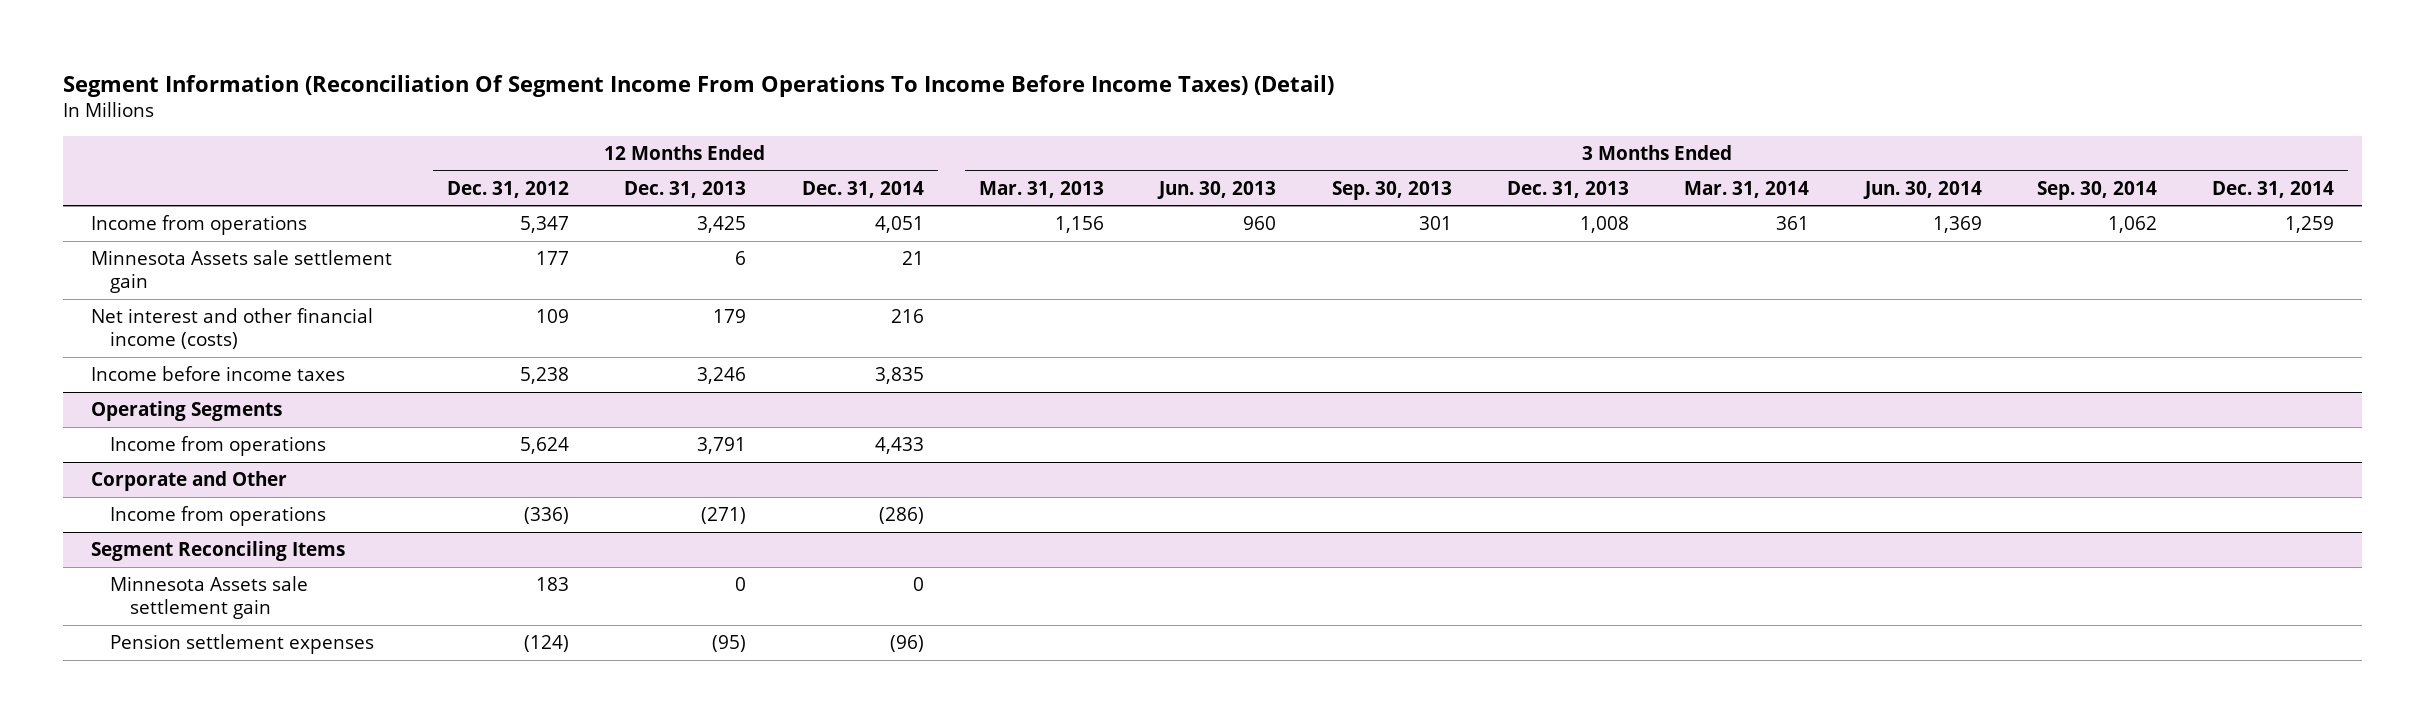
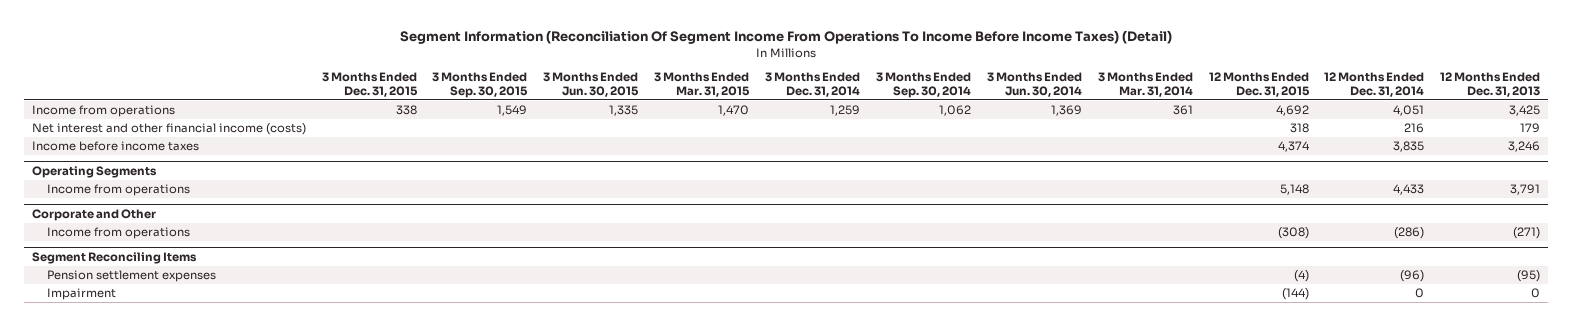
[447,180,570,198] Dec. 31, 2012 -> none
[979,180,1105,198] Mar. 31, 2013 -> none
[1157,180,1277,199] Jun. 30, 2013 -> none
[1331,180,1452,200] Sep. 30, 2013 -> none
[1507,180,1630,198] Dec. 31, 2013 -> none
none -> [321,72,418,97] 3 Months Ended Dec. 31, 2015
none -> [432,72,529,98] 3 Months Ended Sep. 30, 2015
none -> [543,72,640,97] 3 Months Ended Jun. 30, 2015
none -> [654,72,751,97] 3 Months Ended Mar. 31, 2015
none -> [1208,72,1310,97] 12 Months Ended Dec. 31, 2015
[90,250,392,294] Minnesota Assets sale settlement gain -> none
[110,576,309,620] Minnesota Assets sale settlement gain -> none
none -> [47,288,117,301] Impairment

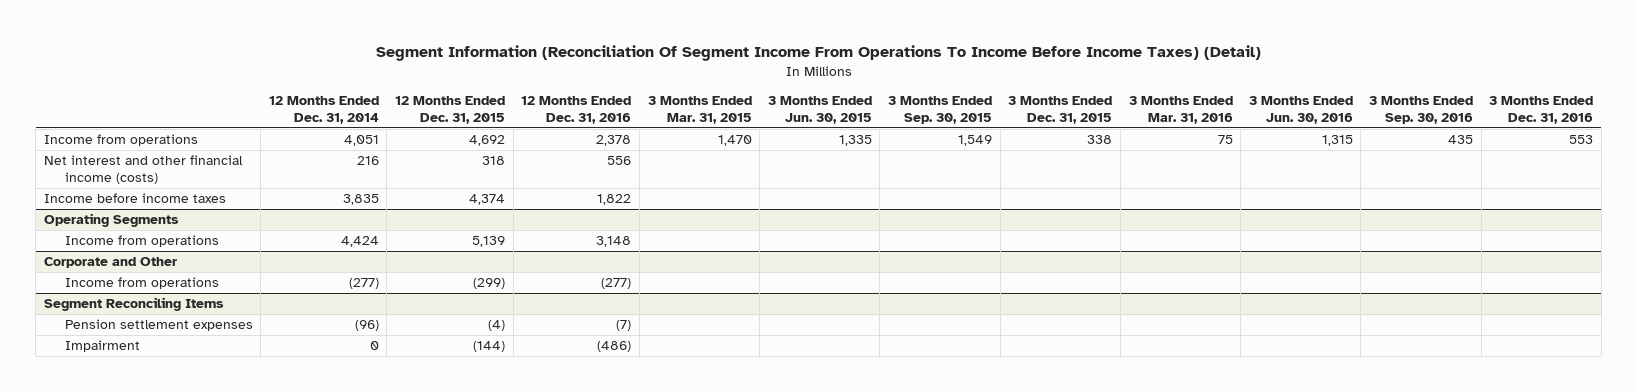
[765,72,861,97] 3 Months Ended Dec. 31, 2014 -> none
[875,72,971,98] 3 Months Ended Sep. 30, 2014 -> none
[986,72,1082,97] 3 Months Ended Jun. 30, 2014 -> none
[1097,72,1193,97] 3 Months Ended Mar. 31, 2014 -> none
[1440,72,1541,97] 12 Months Ended Dec. 31, 2013 -> none
none -> [521,96,632,124] 12 Months Ended Dec. 31, 2016
none -> [1128,96,1233,124] 3 Months Ended Mar. 31, 2016
none -> [1248,96,1353,124] 3 Months Ended Jun. 30, 2016
none -> [1369,96,1474,124] 3 Months Ended Sep. 30, 2016
none -> [1489,96,1594,124] 3 Months Ended Dec. 31, 2016
[1279,184,1309,196] 5,148 -> [472,236,506,248] 5,139
[1393,184,1425,196] 4,433 -> [340,236,379,248] 4,424
[1277,227,1309,240] (308) -> [473,278,506,290] (299)
[1394,227,1425,240] (286) -> [348,278,379,290] (277)

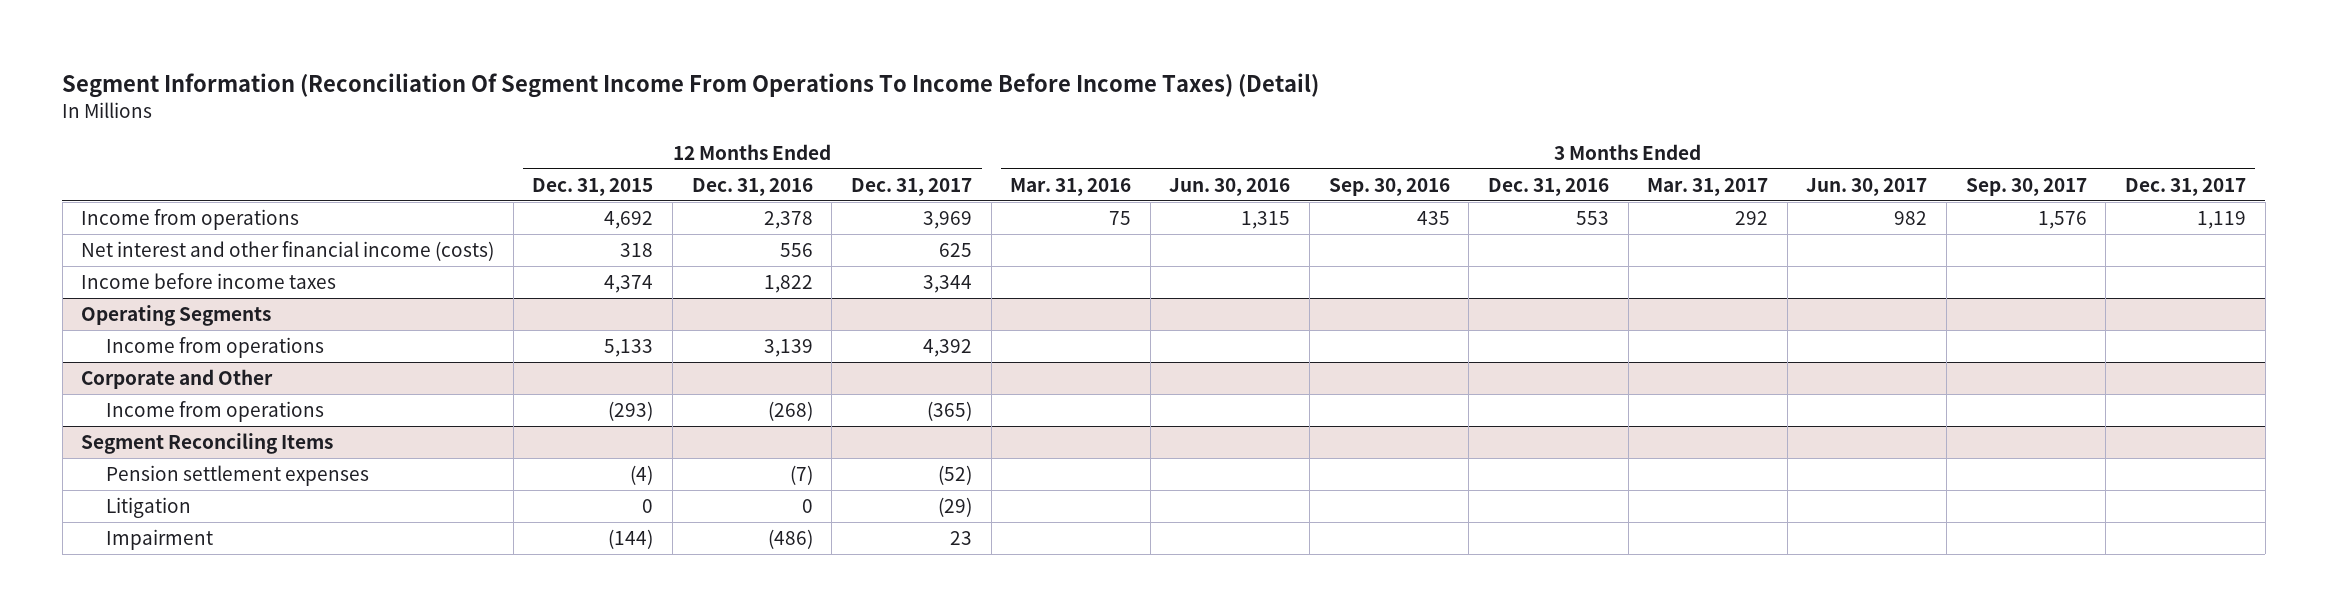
[268,96,379,124] 12 Months Ended Dec. 31, 2014 -> none
[647,96,752,124] 3 Months Ended Mar. 31, 2015 -> none
[767,96,872,124] 3 Months Ended Jun. 30, 2015 -> none
[888,96,993,124] 3 Months Ended Sep. 30, 2015 -> none
[1008,96,1113,124] 3 Months Ended Dec. 31, 2015 -> none
none -> [850,177,972,196] Dec. 31, 2017
none -> [1647,177,1769,196] Mar. 31, 2017
none -> [1806,177,1928,196] Jun. 30, 2017
none -> [1965,177,2087,196] Sep. 30, 2017
none -> [2124,177,2246,196] Dec. 31, 2017
[472,236,506,248] 5,139 -> [604,339,654,358] 5,133
[596,236,632,248] 3,148 -> [763,339,813,358] 3,139
[473,278,506,290] (299) -> [608,401,654,422] (293)
[601,278,632,290] (277) -> [767,401,813,422] (268)
none -> [105,497,191,519] Litigation

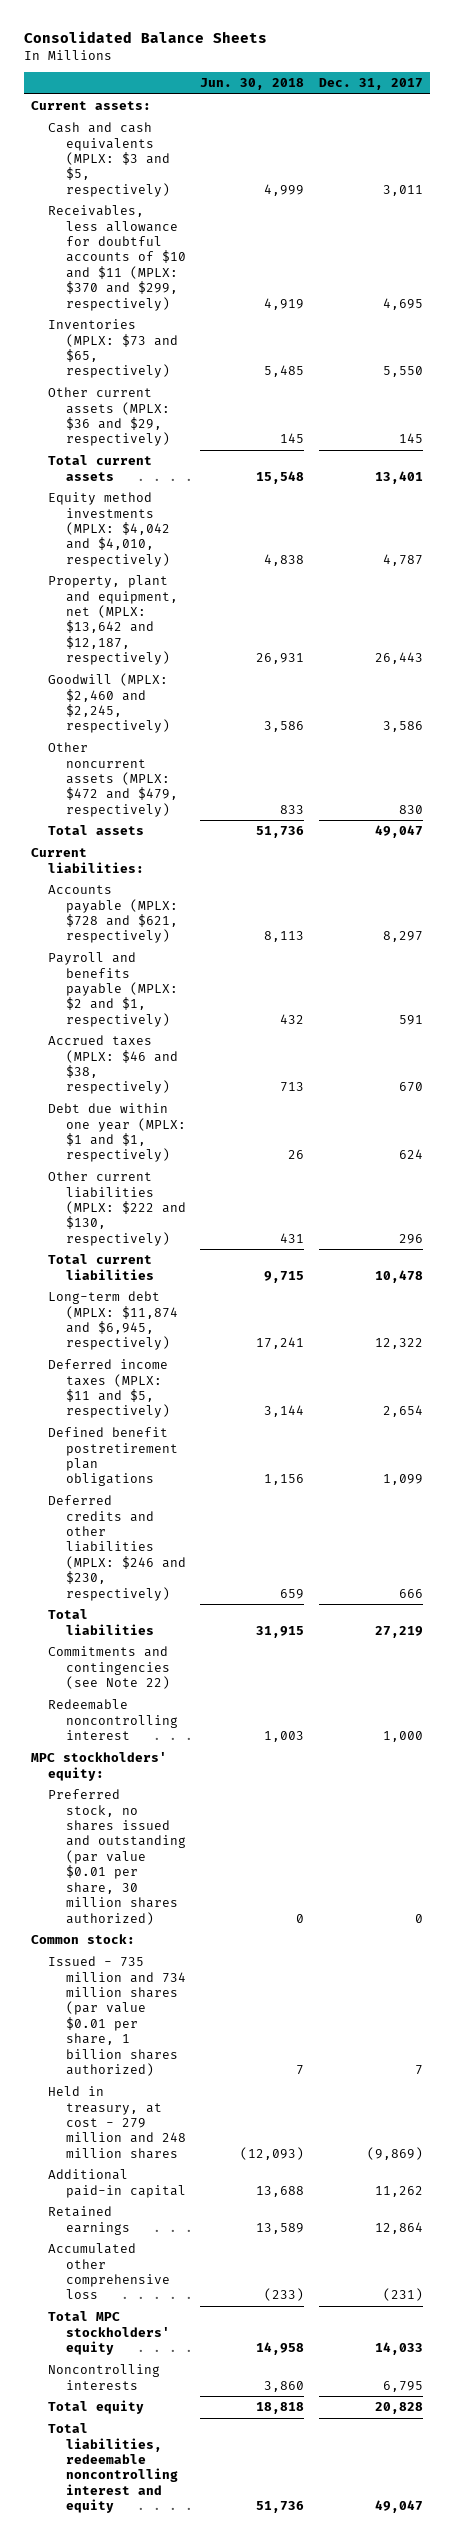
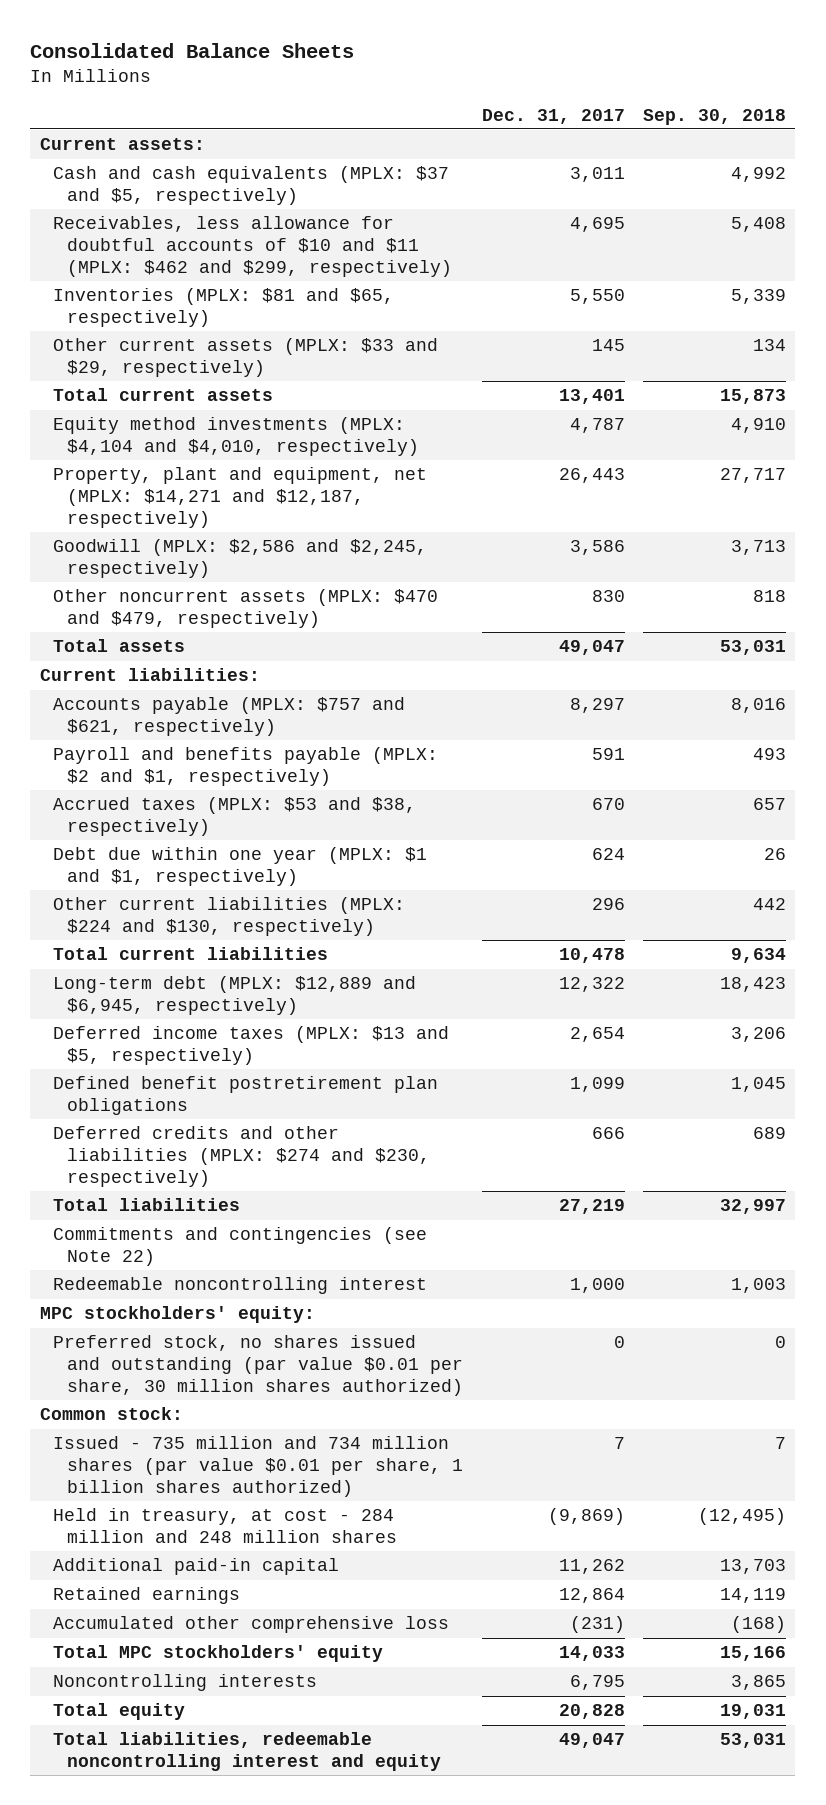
[200,77,305,90] Jun. 30, 2018 -> none
none -> [643,108,787,125] Sep. 30, 2018
[48,122,170,197] Cash and cash equivalents (MPLX: $3 and $5, respectively) -> [53,166,450,206] Cash and cash equivalents (MPLX: $37 and $5, respectively)
[48,205,186,311] Receivables, less allowance for doubtful accounts of $10 and $11 (MPLX: $370 and $299, respectively) -> [53,216,453,277] Receivables, less allowance for doubtful accounts of $10 and $11 (MPLX: $462 and $299, respectively)
[48,319,178,379] Inventories (MPLX: $73 and $65, respectively) -> [53,288,395,328] Inventories (MPLX: $81 and $65, respectively)
[48,387,170,447] Other current assets (MPLX: $36 and $29, respectively) -> [53,338,439,378] Other current assets (MPLX: $33 and $29, respectively)
[48,492,170,567] Equity method investments (MPLX: $4,042 and $4,010, respectively) -> [53,417,420,457] Equity method investments (MPLX: $4,104 and $4,010, respectively)
[48,575,178,666] Property, plant and equipment, net (MPLX: $13,642 and $12,187, respectively) -> [53,467,428,528] Property, plant and equipment, net (MPLX: $14,271 and $12,187, respectively)
[48,673,170,734] Goodwill (MPLX: $2,460 and $2,245, respectively) -> [53,539,428,579] Goodwill (MPLX: $2,586 and $2,245, respectively)
[48,742,178,817] Other noncurrent assets (MPLX: $472 and $479, respectively) -> [53,589,439,629] Other noncurrent assets (MPLX: $470 and $479, respectively)
[48,885,178,944] Accounts payable (MPLX: $728 and $621, respectively) -> [53,697,406,737] Accounts payable (MPLX: $757 and $621, respectively)
[48,1035,178,1095] Accrued taxes (MPLX: $46 and $38, respectively) -> [53,797,417,837] Accrued taxes (MPLX: $53 and $38, respectively)
[48,1171,186,1246] Other current liabilities (MPLX: $222 and $130, respectively) -> [53,897,406,937] Other current liabilities (MPLX: $224 and $130, respectively)
[48,1291,178,1351] Long-term debt (MPLX: $11,874 and $6,945, respectively) -> [53,976,417,1016] Long-term debt (MPLX: $12,889 and $6,945, respectively)
[48,1359,170,1419] Deferred income taxes (MPLX: $11 and $5, respectively) -> [53,1026,450,1066] Deferred income taxes (MPLX: $13 and $5, respectively)
[48,1495,186,1601] Deferred credits and other liabilities (MPLX: $246 and $230, respectively) -> [53,1126,431,1187] Deferred credits and other liabilities (MPLX: $274 and $230, respectively)
[48,2086,186,2159] Held in treasury, at cost - 279 million and 248 million shares -> [53,1508,398,1544] Held in treasury, at cost - 284 million and 248 million shares

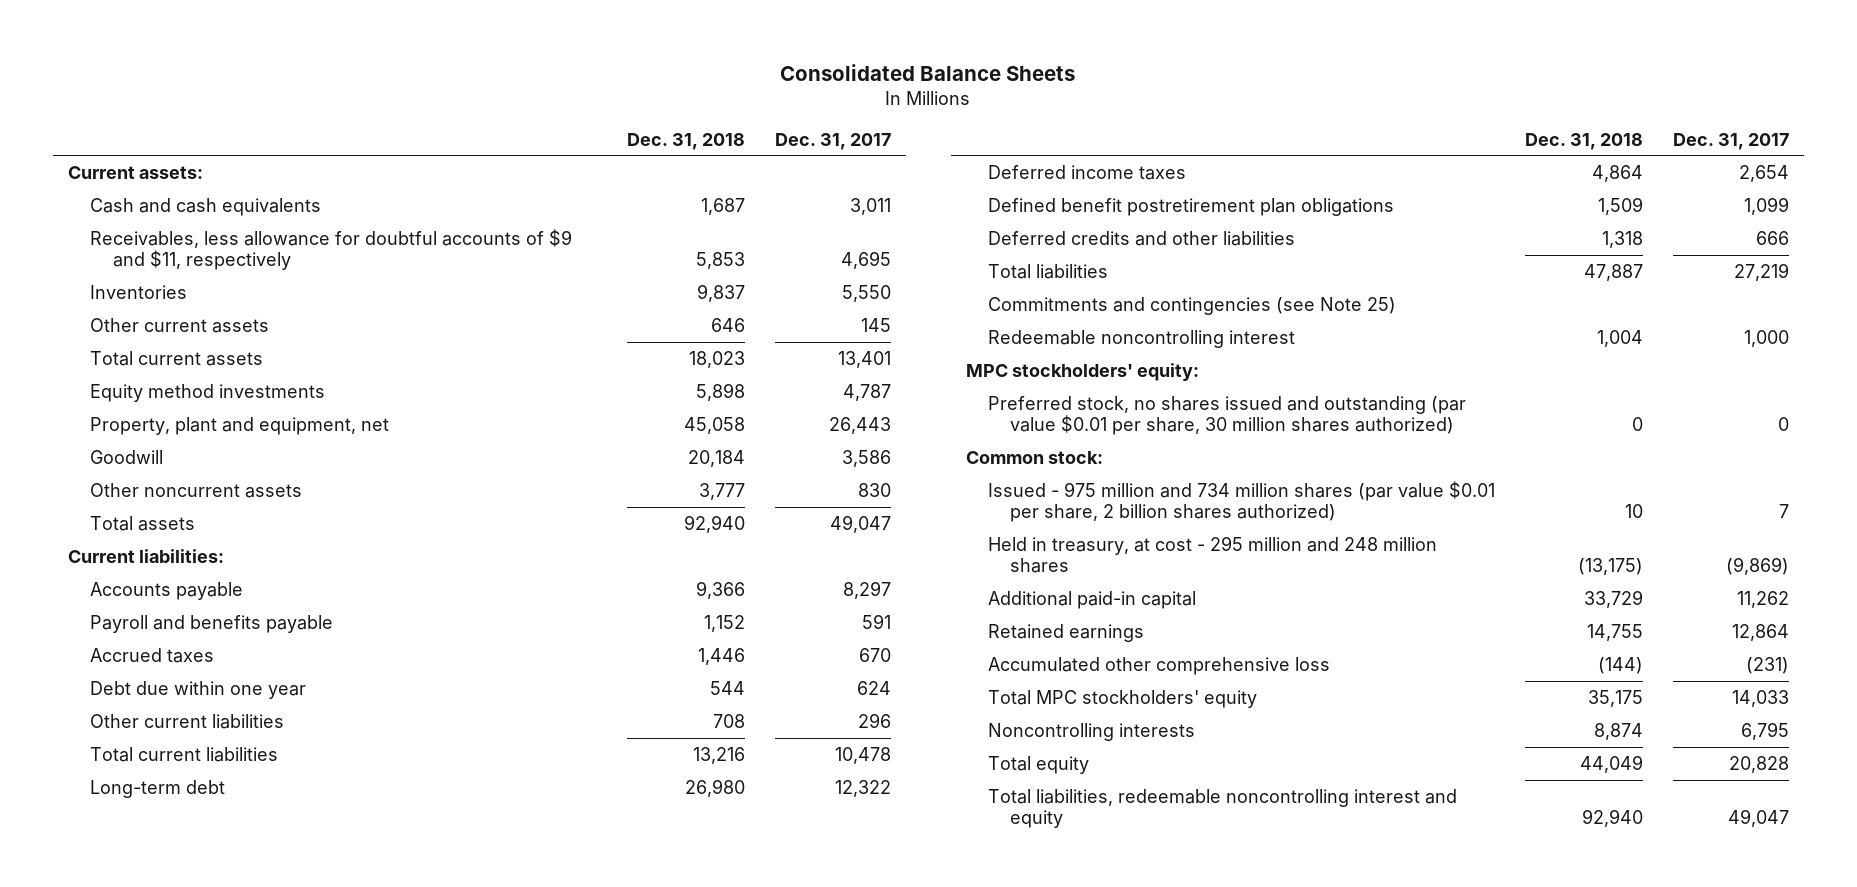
[643,108,787,125] Sep. 30, 2018 -> none
none -> [627,132,746,150] Dec. 31, 2018
[53,166,450,206] Cash and cash equivalents (MPLX: $37 and $5, respectively) -> [90,197,322,216] Cash and cash equivalents
[53,216,453,277] Receivables, less allowance for doubtful accounts of $10 and $11 (MPLX: $462 and $299, respectively) -> [90,228,573,271] Receivables, less allowance for doubtful accounts of $9 and $11, respectively
[53,288,395,328] Inventories (MPLX: $81 and $65, respectively) -> [90,284,188,299] Inventories
[53,338,439,378] Other current assets (MPLX: $33 and $29, respectively) -> [90,317,270,333] Other current assets
[53,417,420,457] Equity method investments (MPLX: $4,104 and $4,010, respectively) -> [90,383,326,402] Equity method investments
[53,467,428,528] Property, plant and equipment, net (MPLX: $14,271 and $12,187, respectively) -> [90,416,390,435] Property, plant and equipment, net
[53,539,428,579] Goodwill (MPLX: $2,586 and $2,245, respectively) -> [90,449,164,464] Goodwill
[53,589,439,629] Other noncurrent assets (MPLX: $470 and $479, respectively) -> [90,482,303,498] Other noncurrent assets
[53,697,406,737] Accounts payable (MPLX: $757 and $621, respectively) -> [90,581,244,600] Accounts payable
[53,747,439,787] Payroll and benefits payable (MPLX: $2 and $1, respectively) -> [90,614,334,633] Payroll and benefits payable
[53,797,417,837] Accrued taxes (MPLX: $53 and $38, respectively) -> [90,647,215,663] Accrued taxes
[53,847,428,887] Debt due within one year (MPLX: $1 and $1, respectively) -> [90,680,307,699] Debt due within one year
[53,897,406,937] Other current liabilities (MPLX: $224 and $130, respectively) -> [90,713,285,729] Other current liabilities
[53,976,417,1016] Long-term debt (MPLX: $12,889 and $6,945, respectively) -> [90,779,226,798] Long-term debt
[53,1026,450,1066] Deferred income taxes (MPLX: $13 and $5, respectively) -> [987,164,1186,180] Deferred income taxes
[53,1126,431,1187] Deferred credits and other liabilities (MPLX: $274 and $230, respectively) -> [987,230,1295,246] Deferred credits and other liabilities
[53,1227,428,1267] Commitments and contingencies (see Note 22) -> [987,296,1396,315] Commitments and contingencies (see Note 25)
[53,1436,464,1497] Issued - 735 million and 734 million shares (par value $0.01 per share, 1 billion shares authorized) -> [987,480,1495,523] Issued - 975 million and 734 million shares (par value $0.01 per share, 2 billion shares authorized)
[53,1508,398,1544] Held in treasury, at cost - 284 million and 248 million shares -> [987,535,1437,574] Held in treasury, at cost - 295 million and 248 million shares

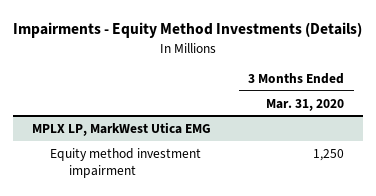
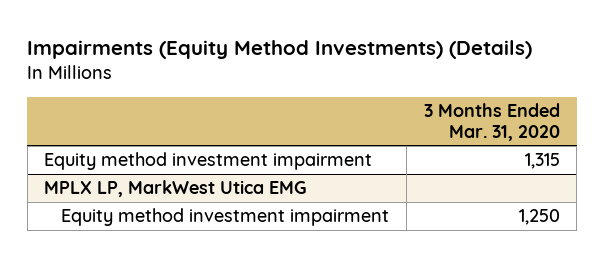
[13,22,363,39] Impairments - Equity Method Investments (Details) -> [27,40,533,60] Impairments (Equity Method Investments) (Details)
none -> [44,152,373,171] Equity method investment impairment

